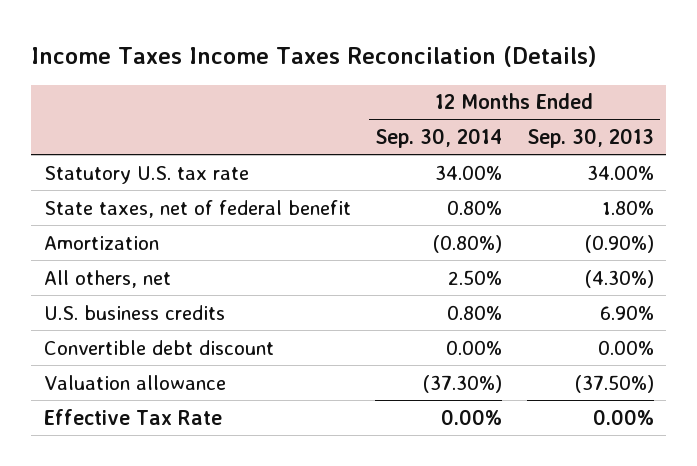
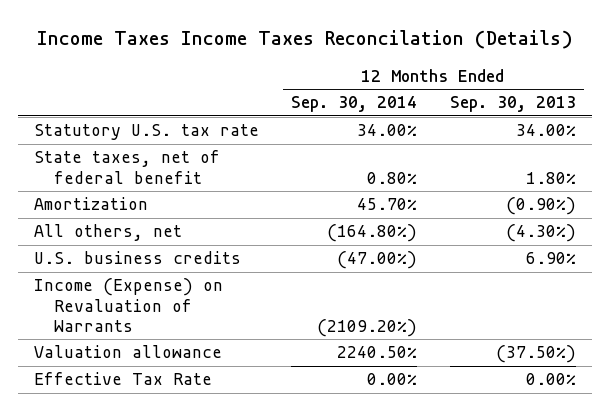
[43,339,274,355] Convertible debt discount -> none
[433,234,503,253] (0.80%) -> [357,198,418,211] 45.70%
[448,269,503,285] 2.50% -> [327,224,418,243] (164.80%)
[447,304,503,320] 0.80% -> [337,251,418,270] (47.00%)
none -> [33,278,223,333] Income (Expense) on Revaluation of Warrants
[423,374,503,393] (37.30%) -> [337,346,418,359] 2240.50%

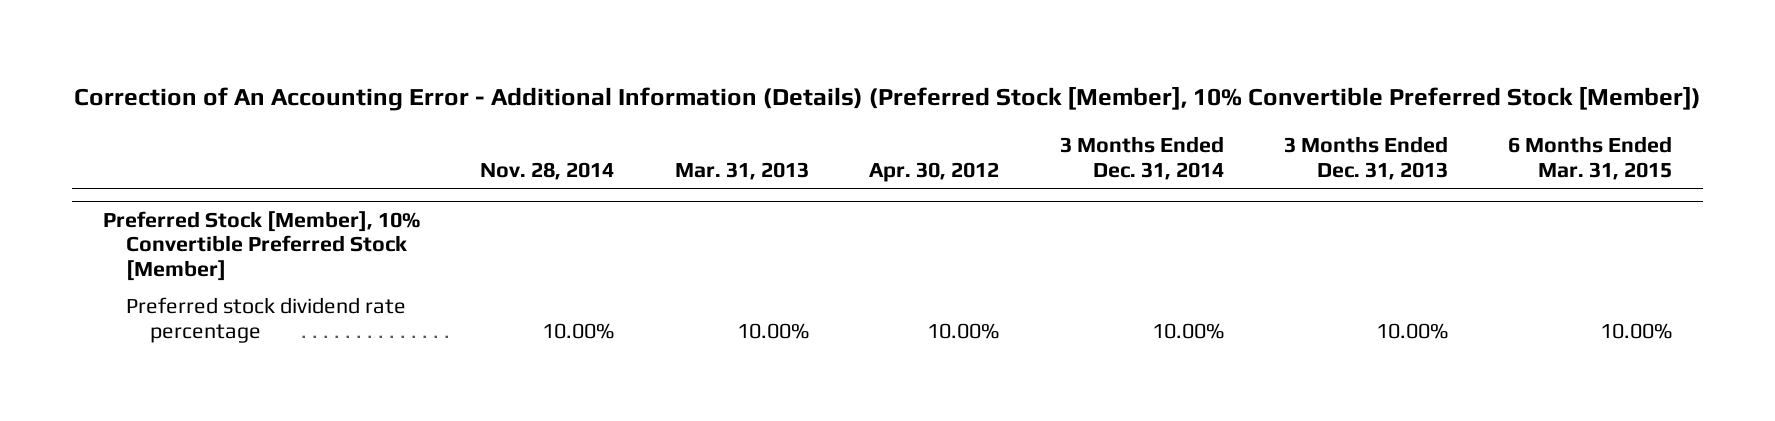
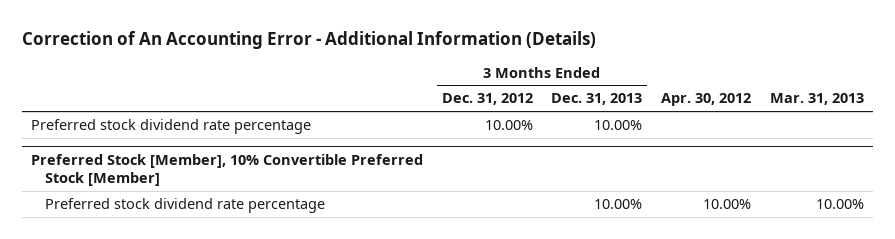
[73,86,1701,112] Correction of An Accounting Error - Additional Information (Details) (Preferred Stock [Member], 10% Convertible Preferred Stock [Member]) -> [22,30,597,49] Correction of An Accounting Error - Additional Information (Details)
[480,161,615,180] Nov. 28, 2014 -> none
[1059,135,1224,180] 3 Months Ended Dec. 31, 2014 -> none
[1508,135,1673,180] 6 Months Ended Mar. 31, 2015 -> none
none -> [441,93,533,106] Dec. 31, 2012
none -> [31,119,312,135] Preferred stock dividend rate percentage

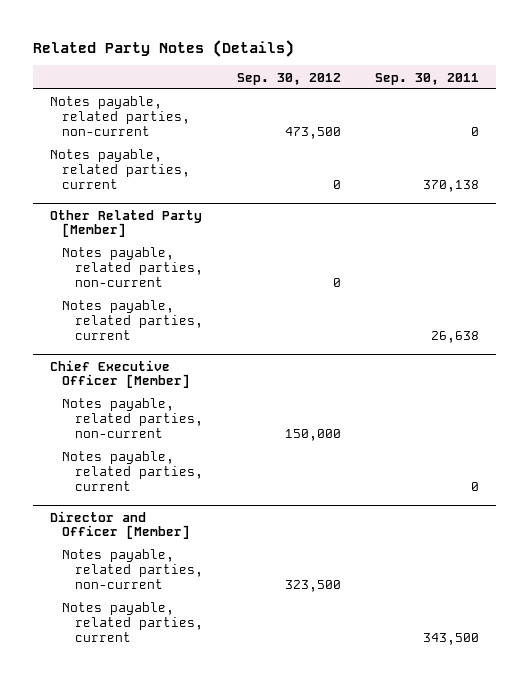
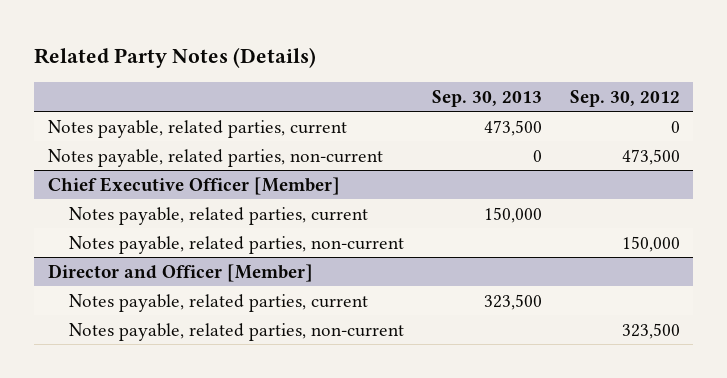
[374,72,479,85] Sep. 30, 2011 -> none
none -> [431,89,542,107] Sep. 30, 2013
[49,209,202,238] Other Related Party [Member] -> none
[62,247,204,287] Notes payable, related parties, non-current -> none
[62,300,204,340] Notes payable, related parties, current -> none
[49,96,191,136] Notes payable, related parties, non-current -> [47,148,383,167] Notes payable, related parties, non-current
[62,398,204,438] Notes payable, related parties, non-current -> [69,235,405,254] Notes payable, related parties, non-current
[62,549,204,589] Notes payable, related parties, non-current -> [69,322,405,341] Notes payable, related parties, non-current

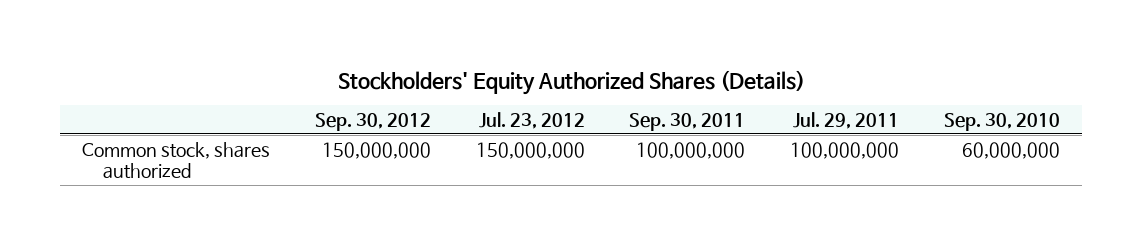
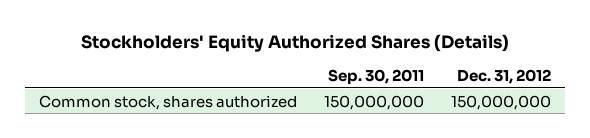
[314,113,431,132] Sep. 30, 2012 -> none
[478,112,585,130] Jul. 23, 2012 -> none
[793,112,900,130] Jul. 29, 2011 -> none
[943,113,1060,132] Sep. 30, 2010 -> none
none -> [456,68,551,84] Dec. 31, 2012
[636,141,746,159] 100,000,000 -> [323,94,424,110] 150,000,000

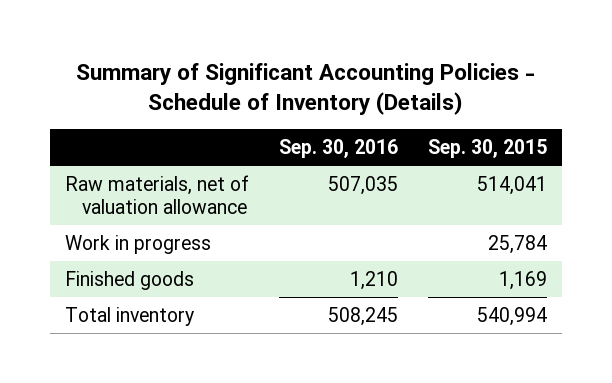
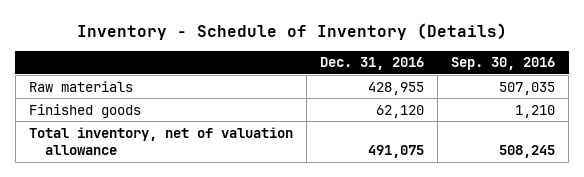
[75,62,535,115] Summary of Significant Accounting Policies - Schedule of Inventory (Details) -> [76,22,507,40] Inventory - Schedule of Inventory (Details)
[428,139,548,159] Sep. 30, 2015 -> none
none -> [319,57,424,71] Dec. 31, 2016
[64,234,211,254] Work in progress -> none
[64,174,249,214] Raw materials, net of valuation allowance -> [28,80,133,92] Raw materials
[64,306,194,326] Total inventory -> [28,126,293,156] Total inventory, net of valuation allowance

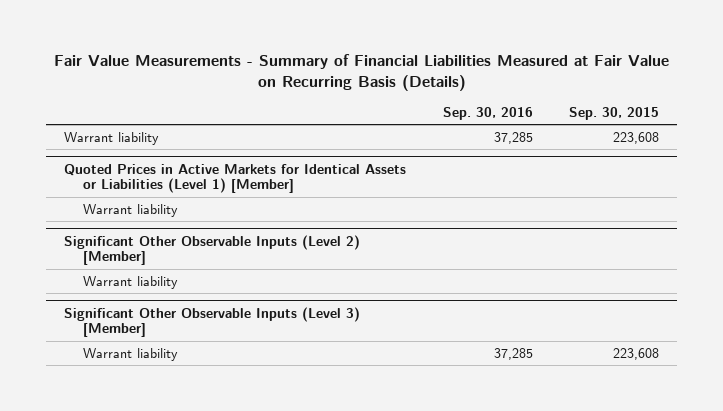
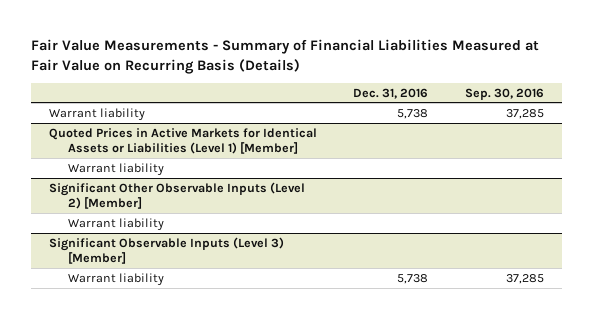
[569,106,660,120] Sep. 30, 2015 -> none
none -> [353,87,429,99] Dec. 31, 2016
[64,306,361,338] Significant Other Observable Inputs (Level 3) [Member] -> [48,236,284,265] Significant Observable Inputs (Level 3) [Member]

